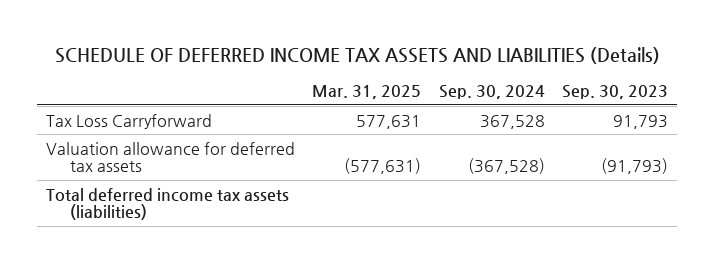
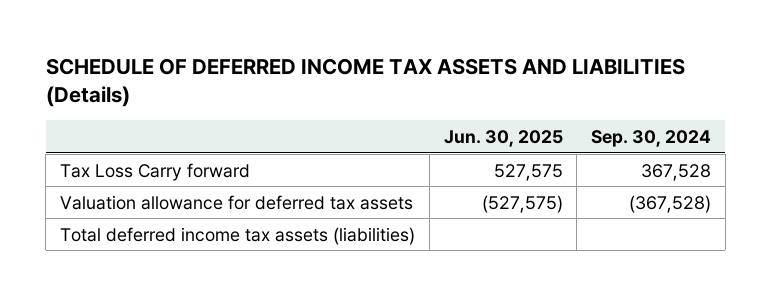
[312,84,422,99] Mar. 31, 2025 -> none
[561,84,668,99] Sep. 30, 2023 -> none
none -> [443,129,563,147] Jun. 30, 2025
[45,113,212,129] Tax Loss Carryforward -> [60,162,251,181] Tax Loss Carry forward

